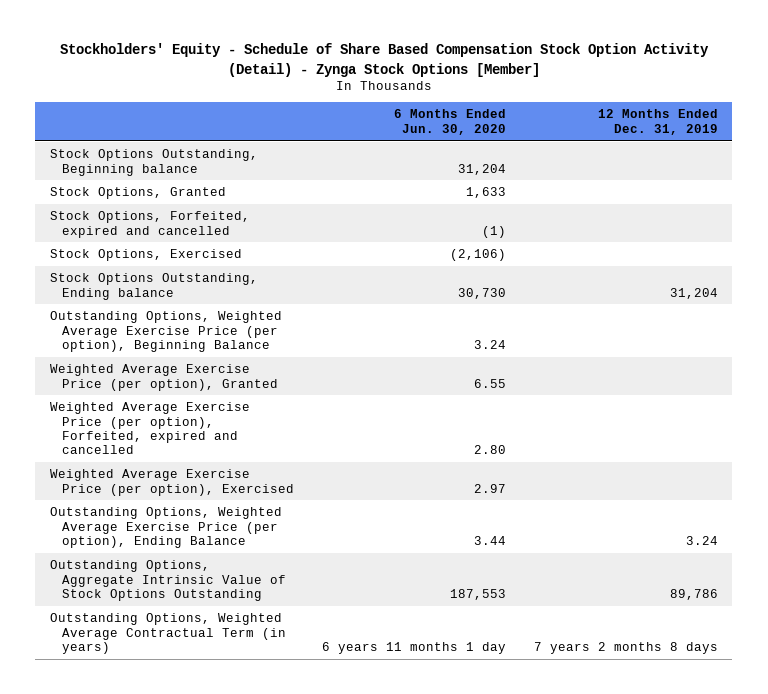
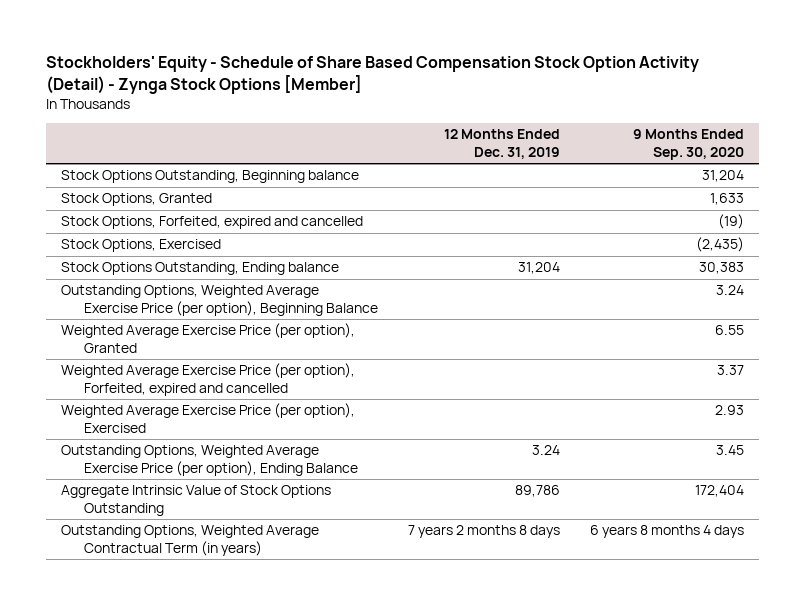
[394,109,507,135] 6 Months Ended Jun. 30, 2020 -> none
none -> [633,129,745,161] 9 Months Ended Sep. 30, 2020
[49,560,286,601] Outstanding Options, Aggregate Intrinsic Value of Stock Options Outstanding -> [61,485,332,517] Aggregate Intrinsic Value of Stock Options Outstanding

